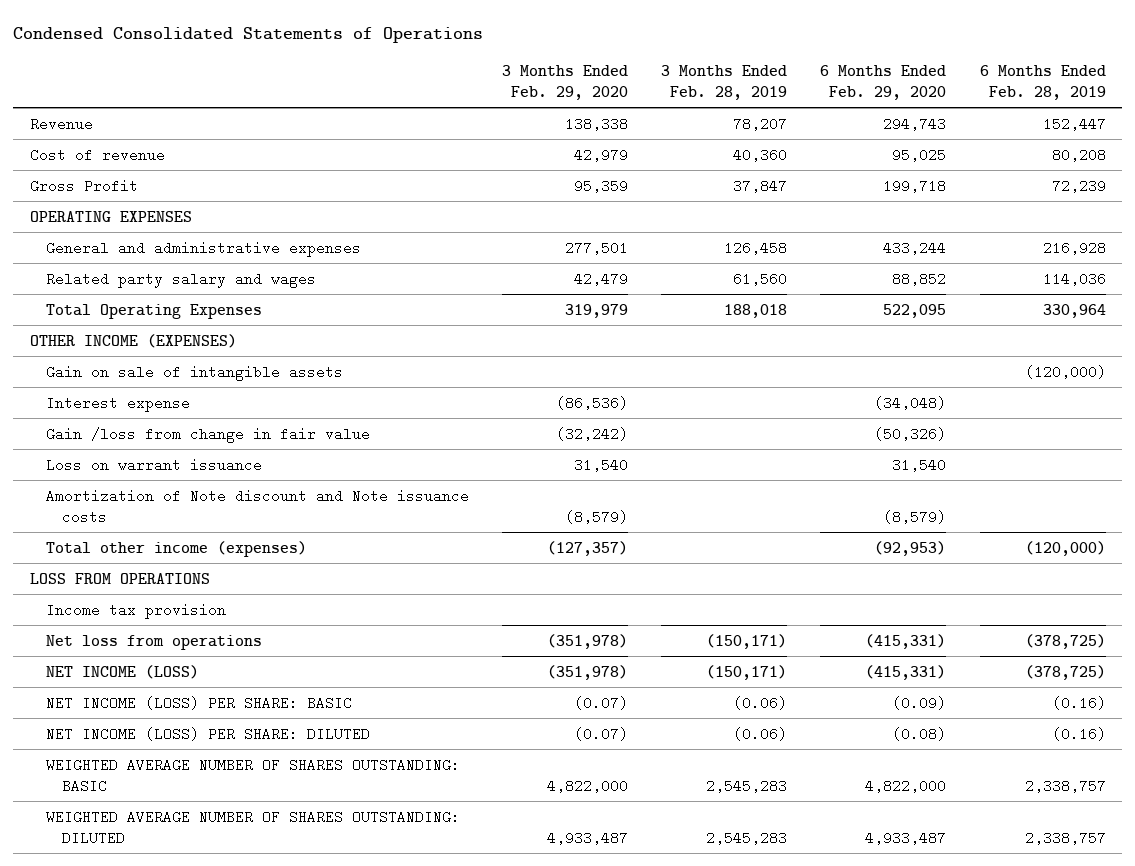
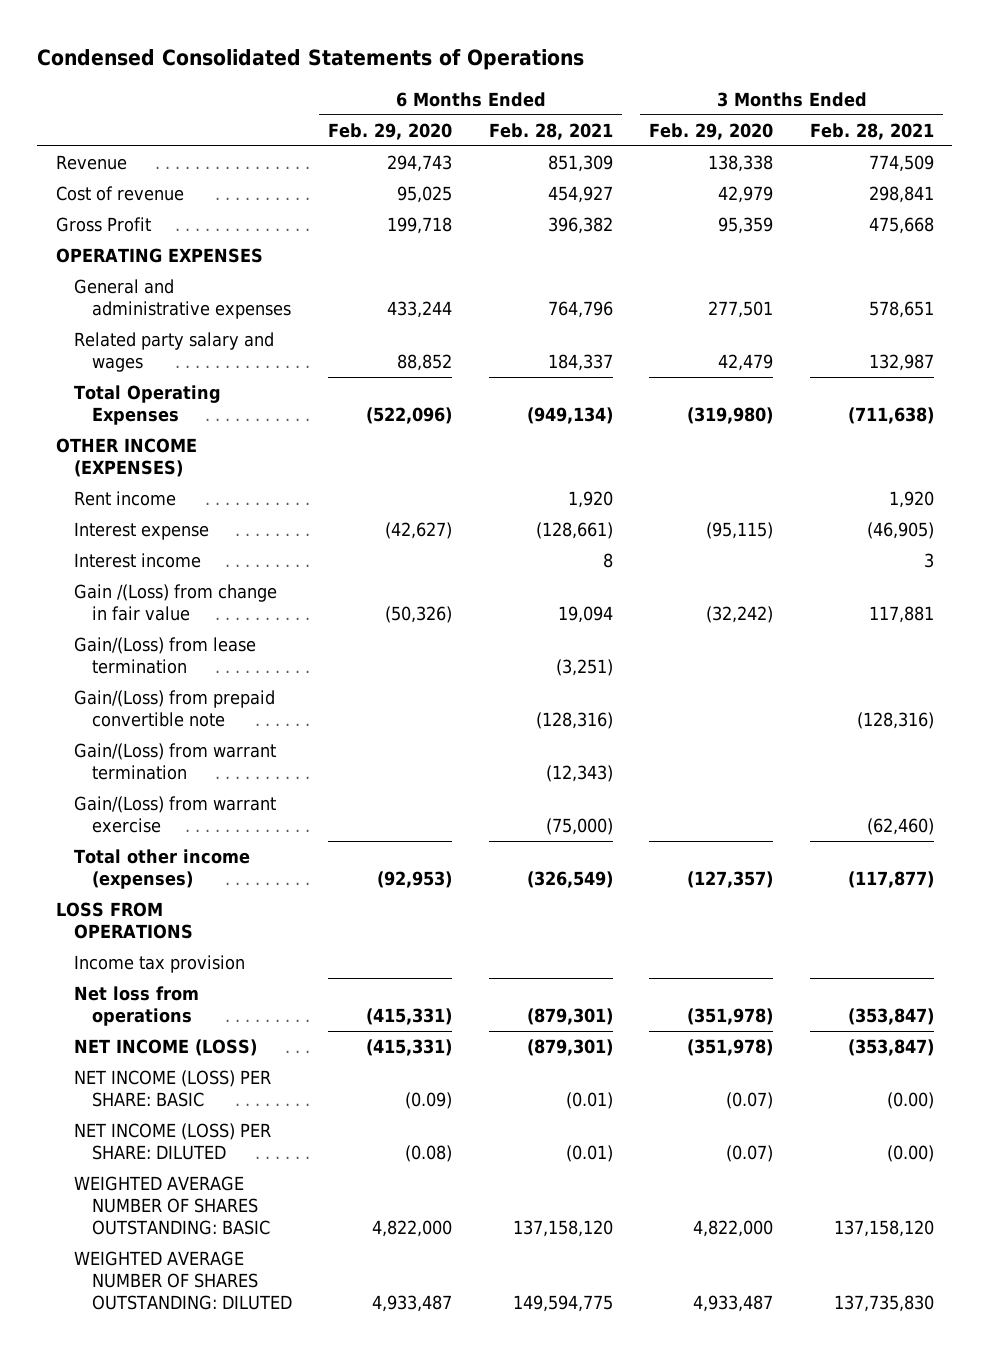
[661,65,788,101] 3 Months Ended Feb. 28, 2019 -> none
[979,65,1106,101] 6 Months Ended Feb. 28, 2019 -> none
none -> [488,122,613,140] Feb. 28, 2021
none -> [809,122,934,140] Feb. 28, 2021
[564,303,628,318] 319,979 -> [687,407,774,425] (319,980)
[883,303,947,318] 522,095 -> [366,407,453,425] (522,096)
[45,364,343,381] Gain on sale of intangible assets -> none
[45,457,262,472] Loss on warrant issuance -> none
[45,488,469,524] Amortization of Note discount and Note issuance costs -> none
none -> [73,491,176,507] Rent income
[555,395,628,410] (86,536) -> [706,522,774,540] (95,115)
[874,395,947,410] (34,048) -> [385,522,453,540] (42,627)
none -> [73,553,201,569] Interest income
[45,426,370,443] Gain /loss from change in fair value -> [73,584,277,622] Gain /(Loss) from change in fair value
none -> [73,637,256,675] Gain/(Loss) from lease termination
none -> [73,690,275,728] Gain/(Loss) from prepaid convertible note
none -> [73,743,276,781] Gain/(Loss) from warrant termination
none -> [73,796,276,834] Gain/(Loss) from warrant exercise

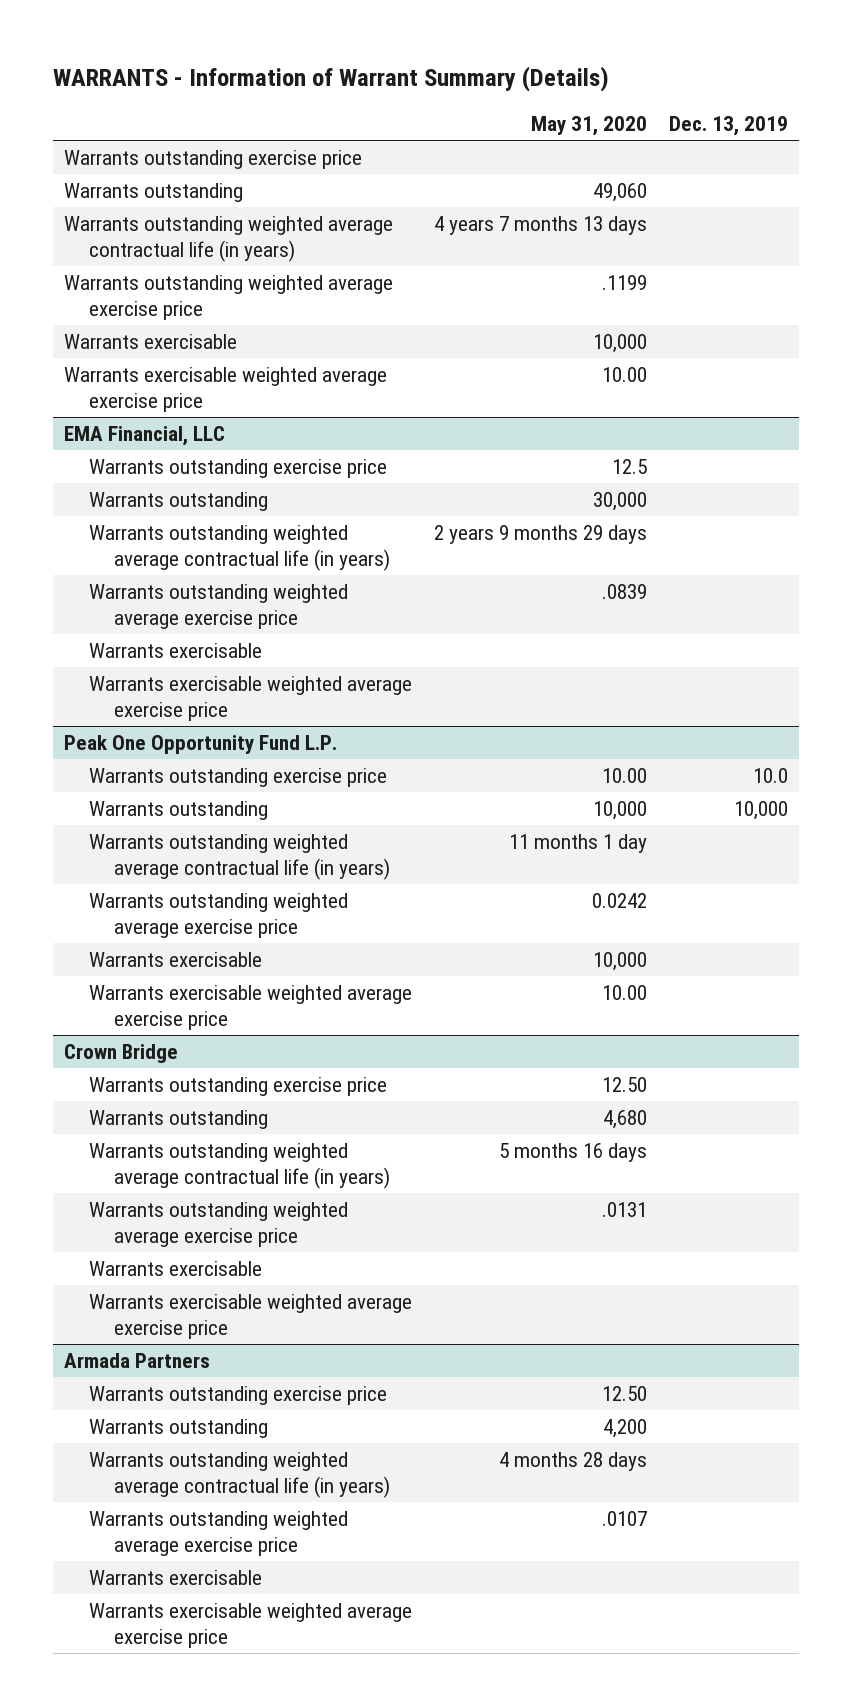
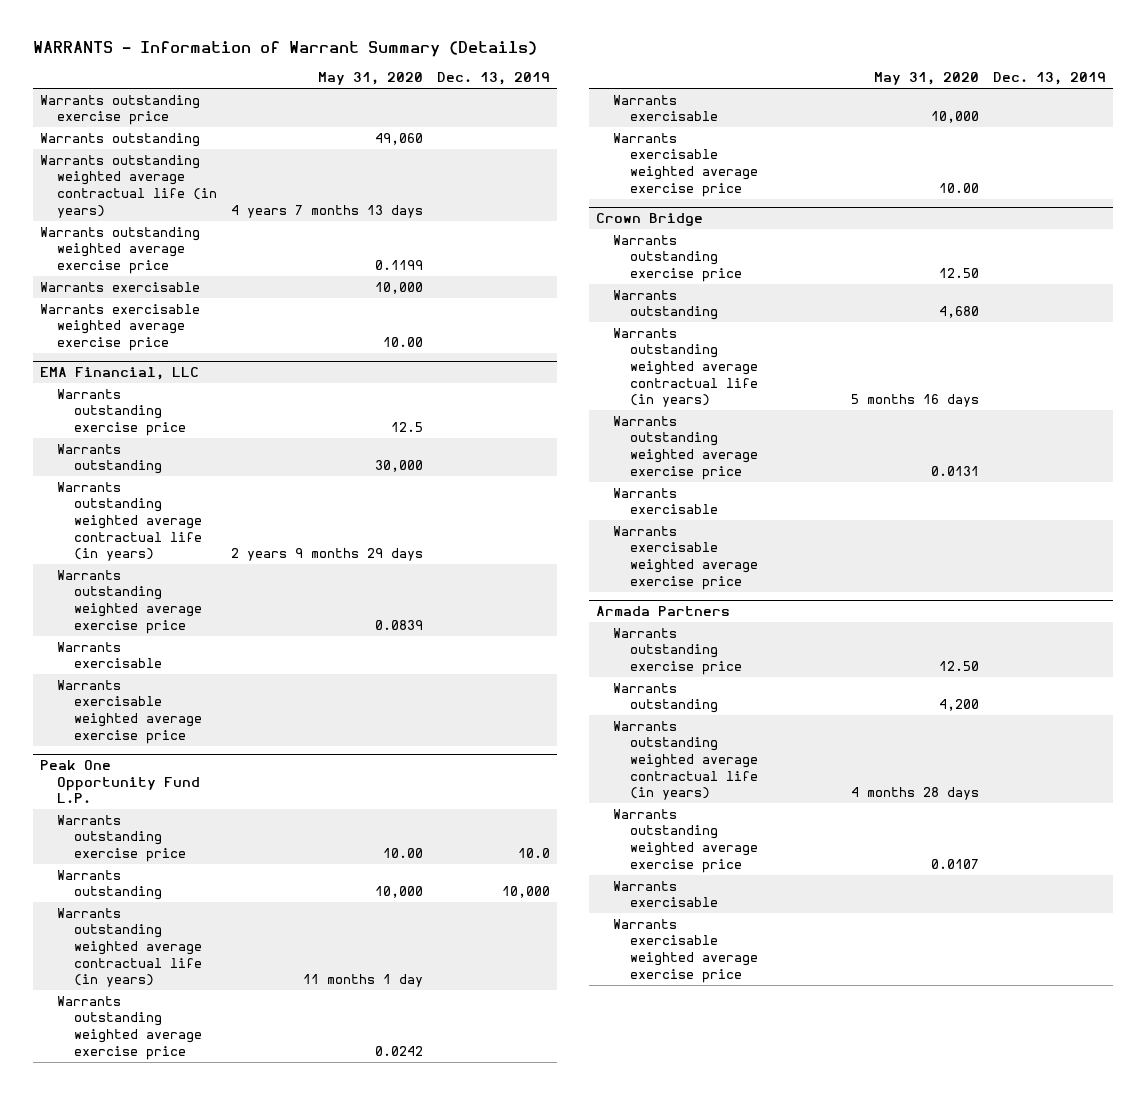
[601,275,647,291] .1199 -> [375,260,424,271] 0.1199
[601,584,647,600] .0839 -> [375,619,424,630] 0.0839
[601,1202,647,1218] .0131 -> [930,465,979,476] 0.0131
[601,1511,647,1527] .0107 -> [930,858,979,869] 0.0107

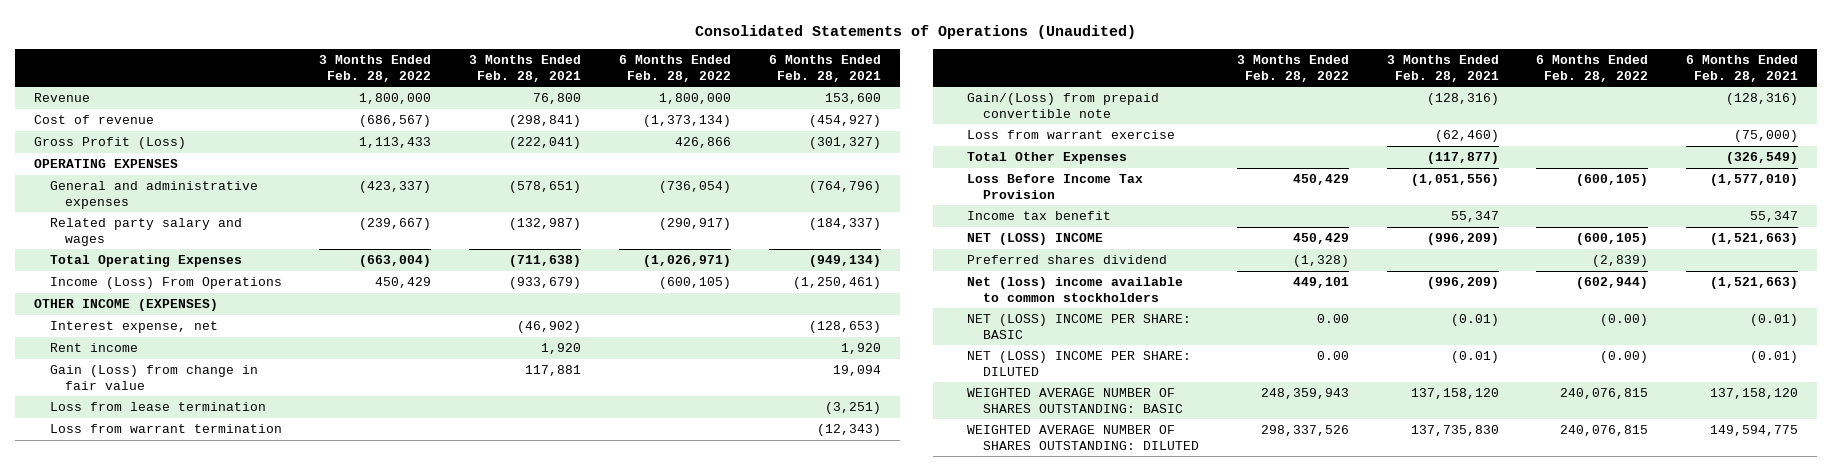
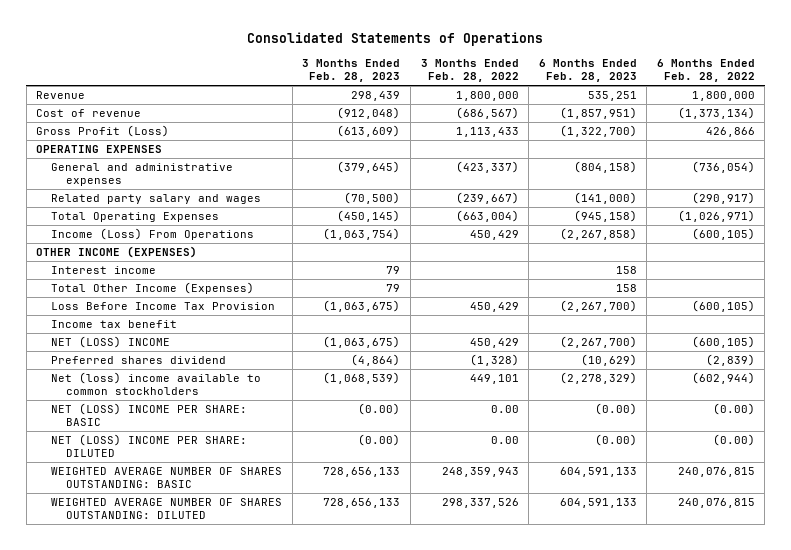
[695,24,1137,39] Consolidated Statements of Operations (Unaudited) -> [247,32,544,47] Consolidated Statements of Operations
[469,55,582,82] 3 Months Ended Feb. 28, 2021 -> none
[768,55,881,82] 6 Months Ended Feb. 28, 2021 -> none
none -> [302,59,401,83] 3 Months Ended Feb. 28, 2023
none -> [538,59,637,83] 6 Months Ended Feb. 28, 2023
[49,343,138,353] Rent income -> none
[49,365,258,390] Gain (Loss) from change in fair value -> none
[49,402,266,412] Loss from lease termination -> none
[49,424,282,434] Loss from warrant termination -> none
[967,93,1160,118] Gain/(Loss) from prepaid convertible note -> none
[967,130,1176,140] Loss from warrant exercise -> none
[49,321,218,334] Interest expense, net -> [51,265,157,274] Interest income
[967,152,1128,165] Total Other Expenses -> [51,281,255,294] Total Other Income (Expenses)

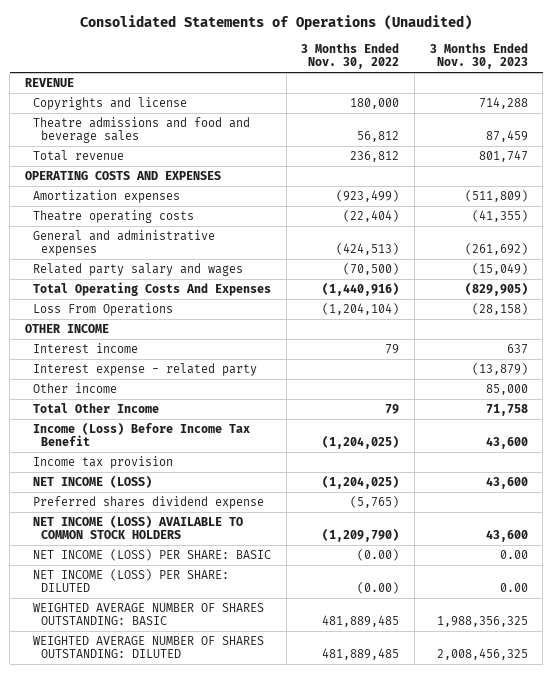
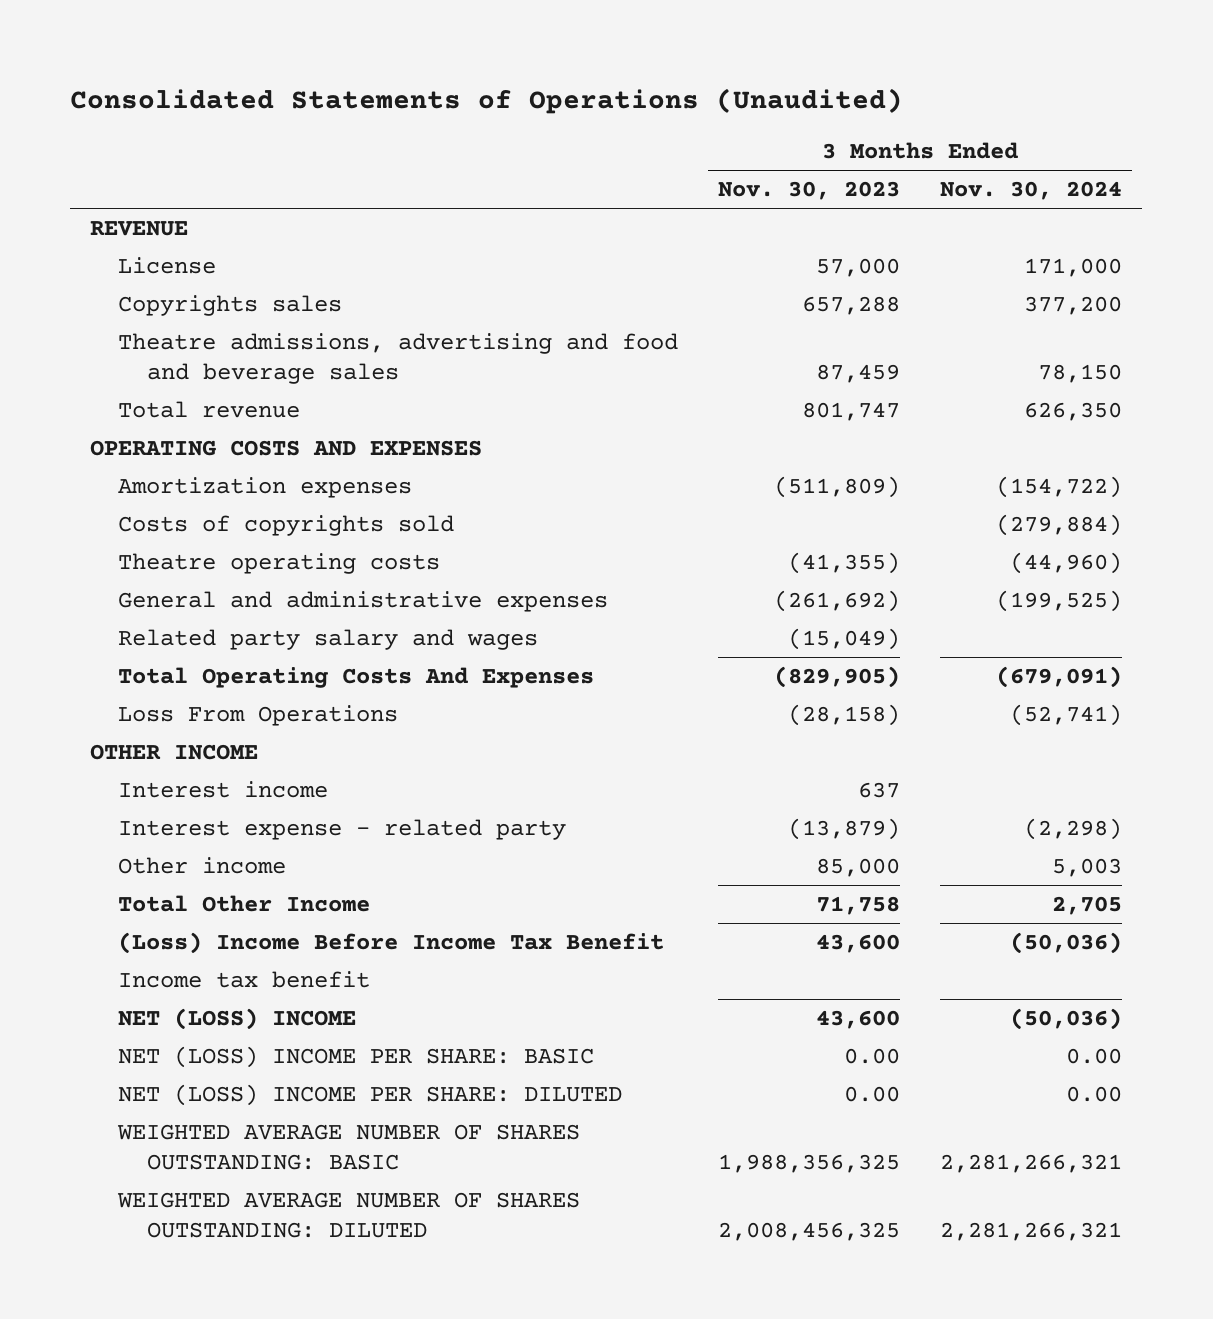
[301,42,400,70] 3 Months Ended Nov. 30, 2022 -> none
none -> [940,181,1123,201] Nov. 30, 2024
none -> [118,256,217,274] License
[33,96,188,110] Copyrights and license -> [118,294,343,316] Copyrights sales
[478,96,528,109] 714,288 -> [802,295,901,315] 657,288
[33,116,251,144] Theatre admissions and food and beverage sales -> [118,332,679,384] Theatre admissions, advertising and food and beverage sales
none -> [118,514,455,536] Costs of copyrights sold
[33,495,265,509] Preferred shares dividend expense -> none
[33,514,244,540] NET INCOME (LOSS) AVAILABLE TO COMMON STOCK HOLDERS -> none
[33,421,251,447] Income (Loss) Before Income Tax Benefit -> [118,931,665,954] (Loss) Income Before Income Tax Benefit
[33,455,174,469] Income tax provision -> [118,970,371,988] Income tax benefit
[33,474,153,488] NET INCOME (LOSS) -> [118,1007,357,1030] NET (LOSS) INCOME
[33,548,272,561] NET INCOME (LOSS) PER SHARE: BASIC -> [118,1045,595,1068] NET (LOSS) INCOME PER SHARE: BASIC
[33,568,230,593] NET INCOME (LOSS) PER SHARE: DILUTED -> [118,1083,623,1106] NET (LOSS) INCOME PER SHARE: DILUTED

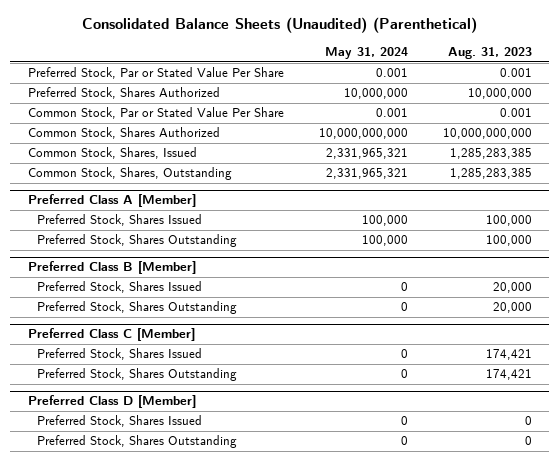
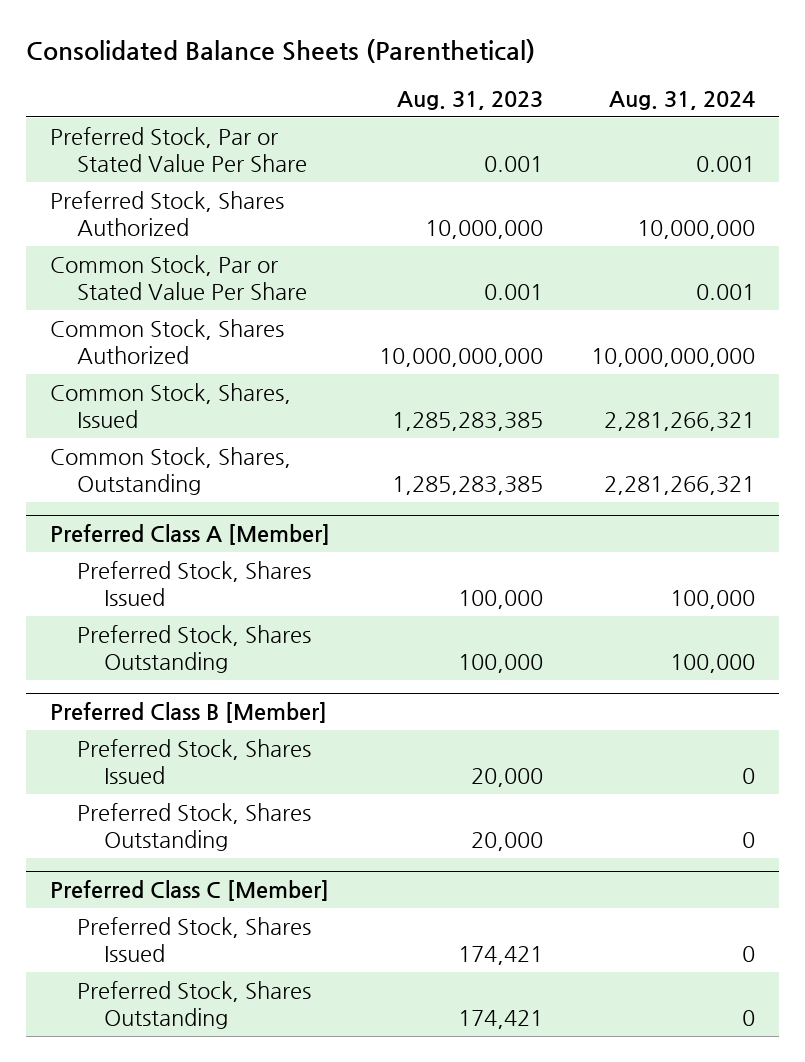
[81,17,477,34] Consolidated Balance Sheets (Unaudited) (Parenthetical) -> [25,39,535,64] Consolidated Balance Sheets (Parenthetical)
[324,47,408,60] May 31, 2024 -> none
none -> [609,90,756,110] Aug. 31, 2024
[27,395,196,409] Preferred Class D [Member] -> none
[36,415,202,428] Preferred Stock, Shares Issued -> none
[36,435,237,449] Preferred Stock, Shares Outstanding -> none

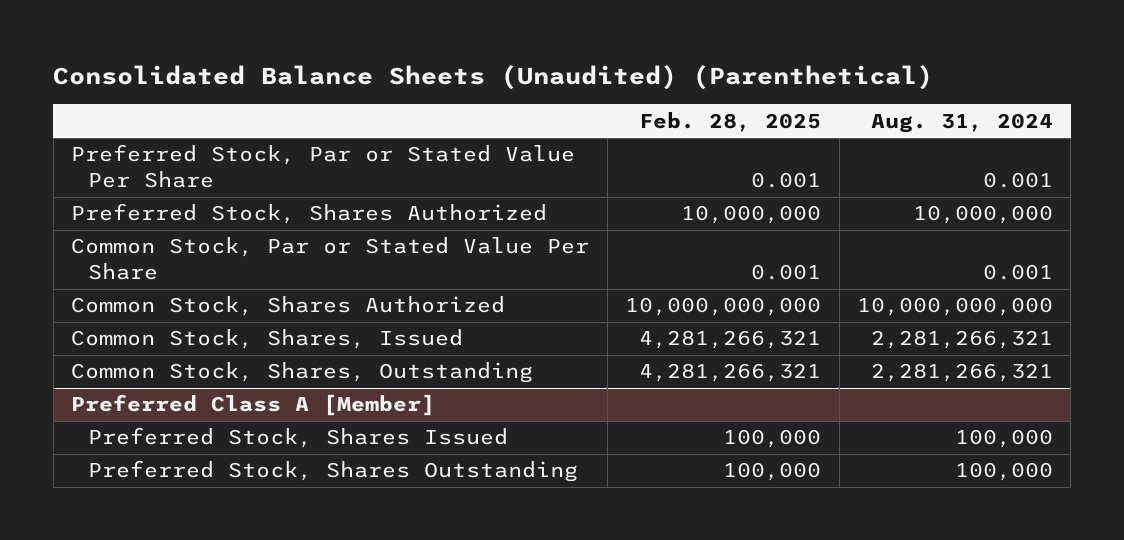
[25,39,535,64] Consolidated Balance Sheets (Parenthetical) -> [53,65,934,91] Consolidated Balance Sheets (Unaudited) (Parenthetical)
[396,90,543,110] Aug. 31, 2023 -> none
none -> [639,111,822,132] Feb. 28, 2025
[50,702,328,724] Preferred Class B [Member] -> none
[77,738,312,785] Preferred Stock, Shares Issued -> none
[77,802,312,852] Preferred Stock, Shares Outstanding -> none
[50,880,330,902] Preferred Class C [Member] -> none
[77,916,312,963] Preferred Stock, Shares Issued -> none
[77,980,312,1030] Preferred Stock, Shares Outstanding -> none

